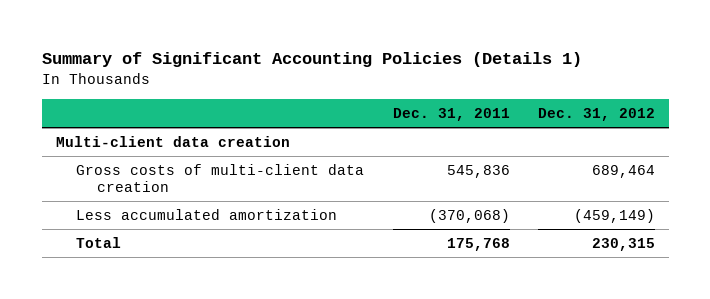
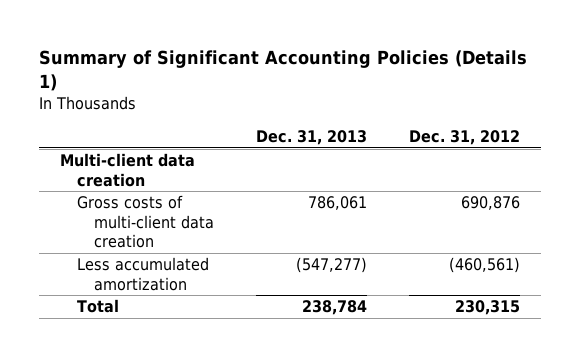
[392,107,510,121] Dec. 31, 2011 -> none
none -> [255,130,367,146] Dec. 31, 2013
[591,164,655,178] 689,464 -> [460,196,520,211] 690,876
[573,208,655,223] (459,149) -> [448,257,520,274] (460,561)

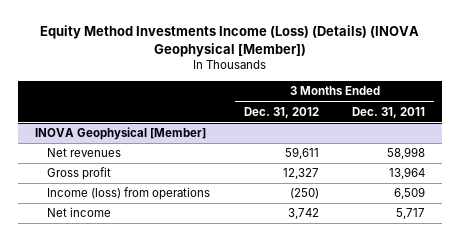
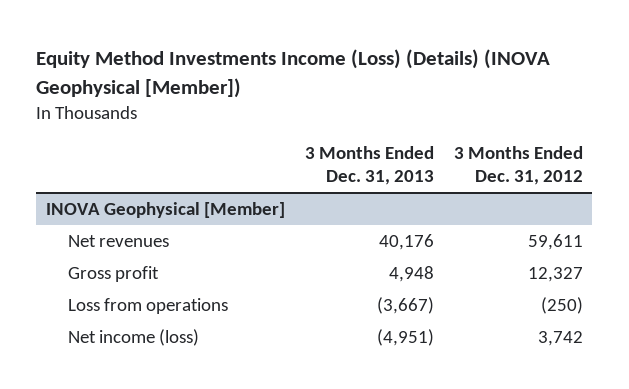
[352,106,426,118] Dec. 31, 2011 -> none
none -> [304,146,434,186] 3 Months Ended Dec. 31, 2013
[46,187,210,201] Income (loss) from operations -> [68,298,229,315] Loss from operations
[46,207,111,218] Net income -> [68,329,200,347] Net income (loss)

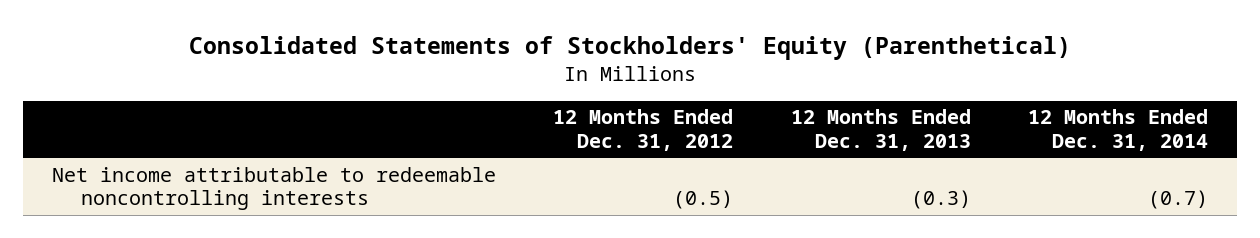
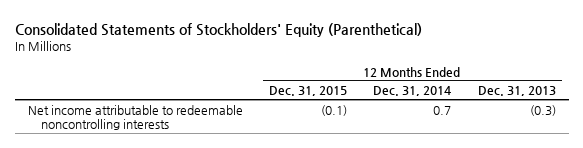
[553,109,734,152] 12 Months Ended Dec. 31, 2012 -> none
none -> [269,86,348,97] Dec. 31, 2015
[1148,190,1209,210] (0.7) -> [433,105,452,115] 0.7

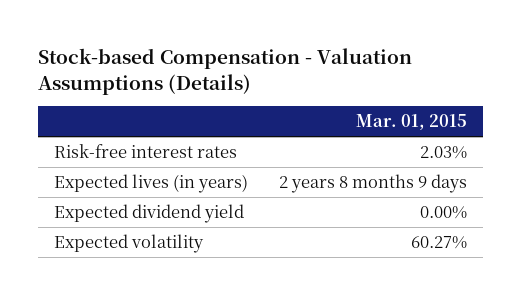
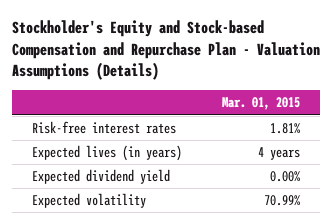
[38,48,413,95] Stock-based Compensation - Valuation Assumptions (Details) -> [11,20,320,81] Stockholder's Equity and Stock-based Compensation and Repurchase Plan - Valuation Assumptions (Details)
[420,146,468,160] 2.03% -> [270,123,301,135] 1.81%
[279,174,468,194] 2 years 8 months 9 days -> [258,147,301,161] 4 years
[411,236,468,250] 60.27% -> [264,195,301,207] 70.99%

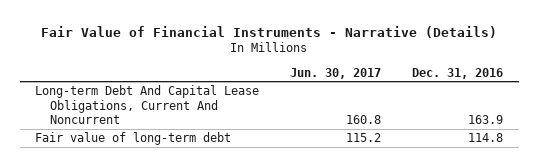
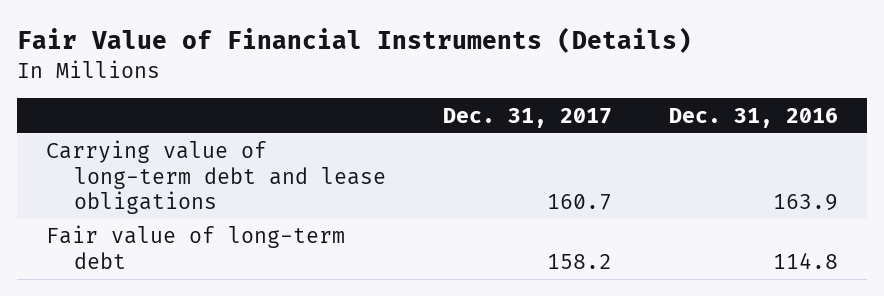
[41,26,498,39] Fair Value of Financial Instruments - Narrative (Details) -> [17,27,693,54] Fair Value of Financial Instruments (Details)
[290,67,382,79] Jun. 30, 2017 -> none
none -> [442,107,612,128] Dec. 31, 2017
[35,84,260,125] Long-term Debt And Capital Lease Obligations, Current And Noncurrent -> [45,140,386,215] Carrying value of long-term debt and lease obligations

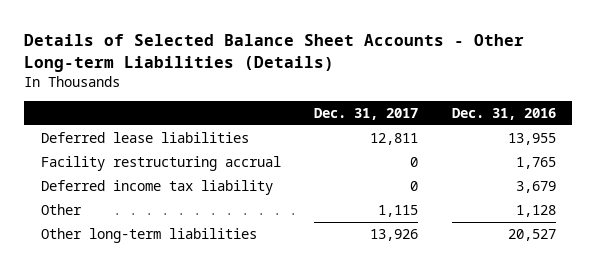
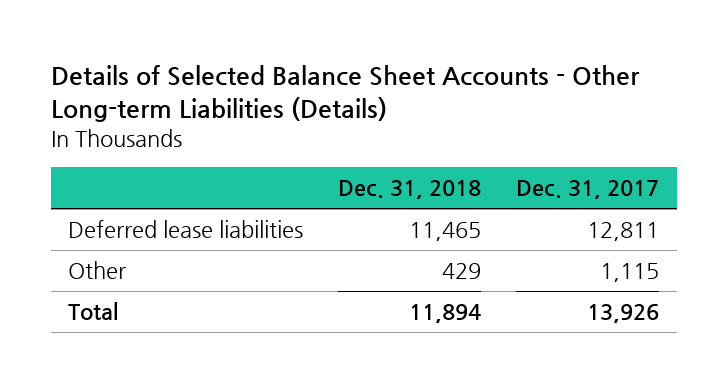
[451,107,556,120] Dec. 31, 2016 -> none
none -> [338,180,482,200] Dec. 31, 2018
[40,156,281,172] Facility restructuring accrual -> none
[40,180,273,196] Deferred income tax liability -> none
[40,228,257,244] Other long-term liabilities -> [68,301,119,320] Total

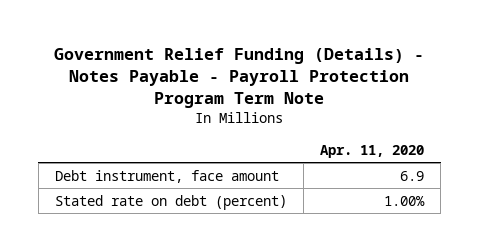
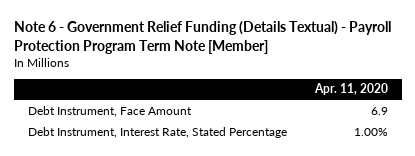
[54,48,425,108] Government Relief Funding (Details) - Notes Payable - Payroll Protection Program Term Note -> [13,21,391,54] Note 6 - Government Relief Funding (Details Textual) - Payroll Protection Program Term Note [Member]
[54,169,279,183] Debt instrument, face amount -> [27,105,192,117] Debt Instrument, Face Amount
[54,194,287,210] Stated rate on debt (percent) -> [27,126,287,138] Debt Instrument, Interest Rate, Stated Percentage

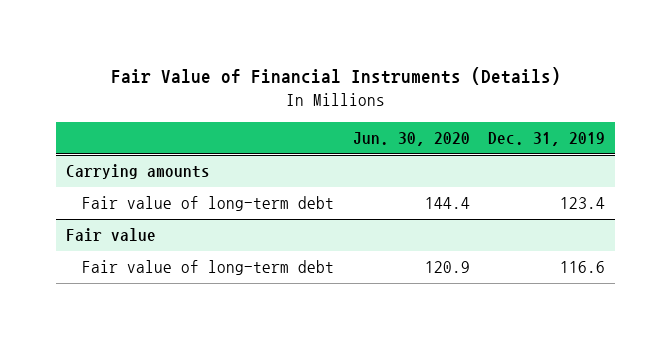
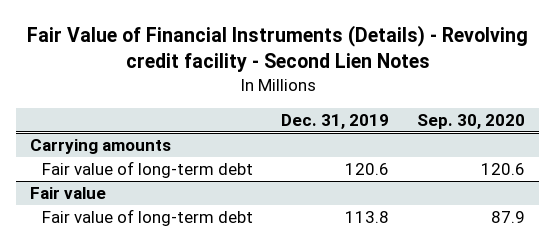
[110,67,561,86] Fair Value of Financial Instruments (Details) -> [26,24,528,73] Fair Value of Financial Instruments (Details) - Revolving credit facility - Second Lien Notes
[352,131,470,146] Jun. 30, 2020 -> none
none -> [417,113,526,129] Sep. 30, 2020
[560,197,606,210] 123.4 -> [345,163,390,176] 120.6
[560,261,606,274] 116.6 -> [345,211,390,224] 113.8

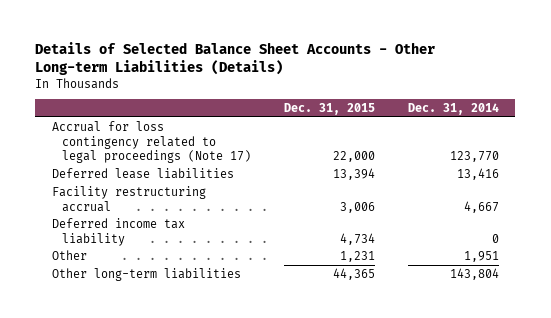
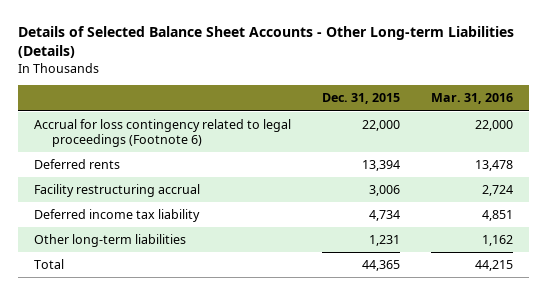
[407,103,499,116] Dec. 31, 2014 -> none
none -> [431,93,514,105] Mar. 31, 2016
[51,120,252,164] Accrual for loss contingency related to legal proceedings (Note 17) -> [33,119,291,148] Accrual for loss contingency related to legal proceedings (Footnote 6)
[51,167,234,179] Deferred lease liabilities -> [33,159,120,170] Deferred rents
[51,249,87,260] Other -> [33,234,186,248] Other long-term liabilities
[51,267,241,281] Other long-term liabilities -> [33,259,64,270] Total

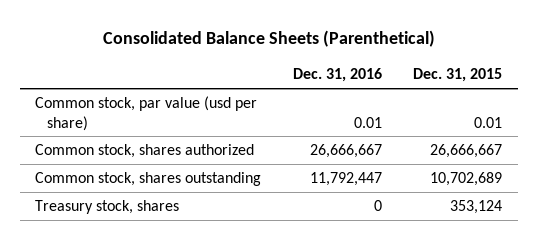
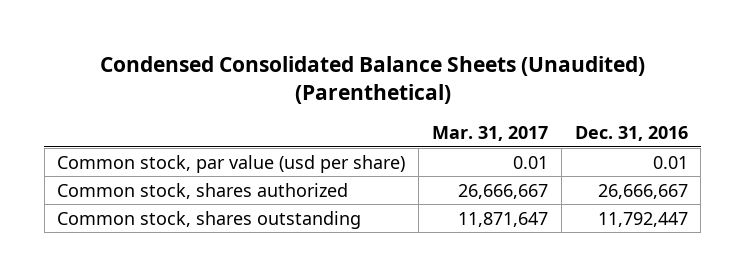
[102,30,435,48] Consolidated Balance Sheets (Parenthetical) -> [99,56,645,105] Condensed Consolidated Balance Sheets (Unaudited) (Parenthetical)
[413,68,503,83] Dec. 31, 2015 -> none
none -> [432,126,549,142] Mar. 31, 2017
[35,200,180,215] Treasury stock, shares -> none

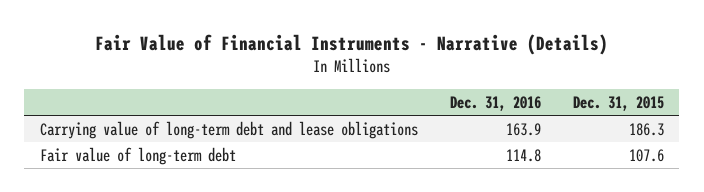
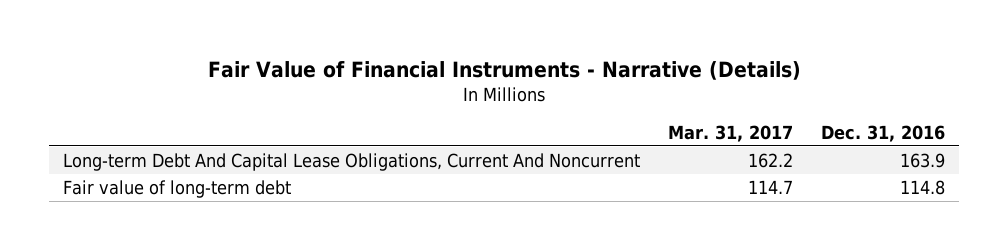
[572,95,664,111] Dec. 31, 2015 -> none
none -> [667,124,793,142] Mar. 31, 2017
[40,120,419,139] Carrying value of long-term debt and lease obligations -> [62,152,640,171] Long-term Debt And Capital Lease Obligations, Current And Noncurrent

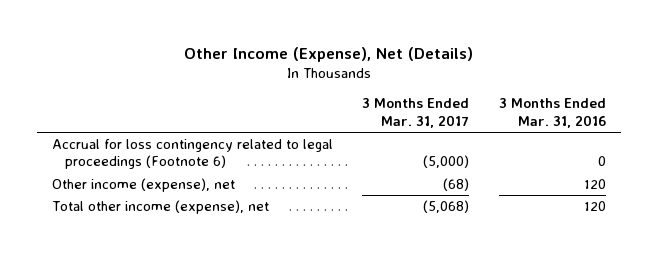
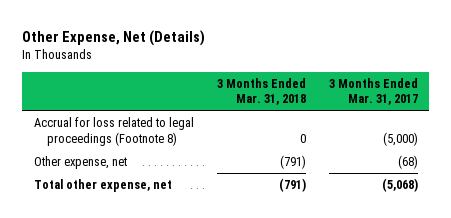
[183,46,473,62] Other Income (Expense), Net (Details) -> [22,29,206,46] Other Expense, Net (Details)
[499,98,607,128] 3 Months Ended Mar. 31, 2016 -> none
none -> [216,77,306,106] 3 Months Ended Mar. 31, 2018
[51,138,333,170] Accrual for loss contingency related to legal proceedings (Footnote 6) -> [33,117,194,146] Accrual for loss related to legal proceedings (Footnote 8)
[51,177,235,192] Other income (expense), net -> [33,156,127,170] Other expense, net
[51,199,269,214] Total other income (expense), net -> [33,179,172,193] Total other expense, net

